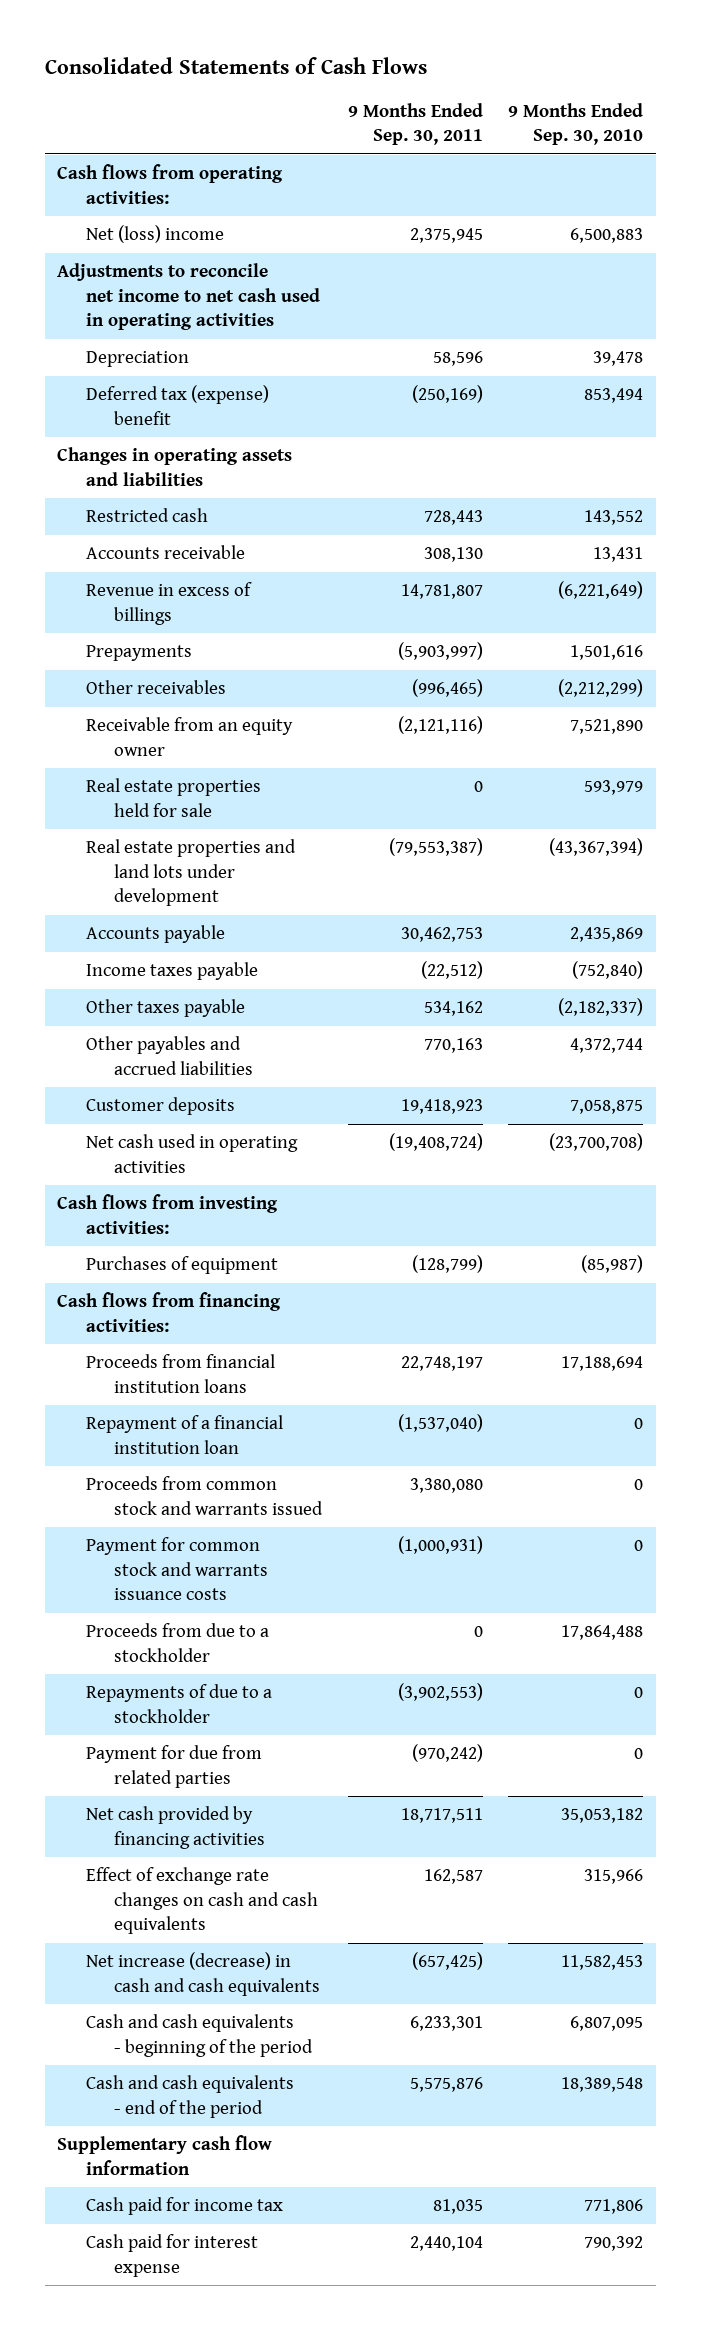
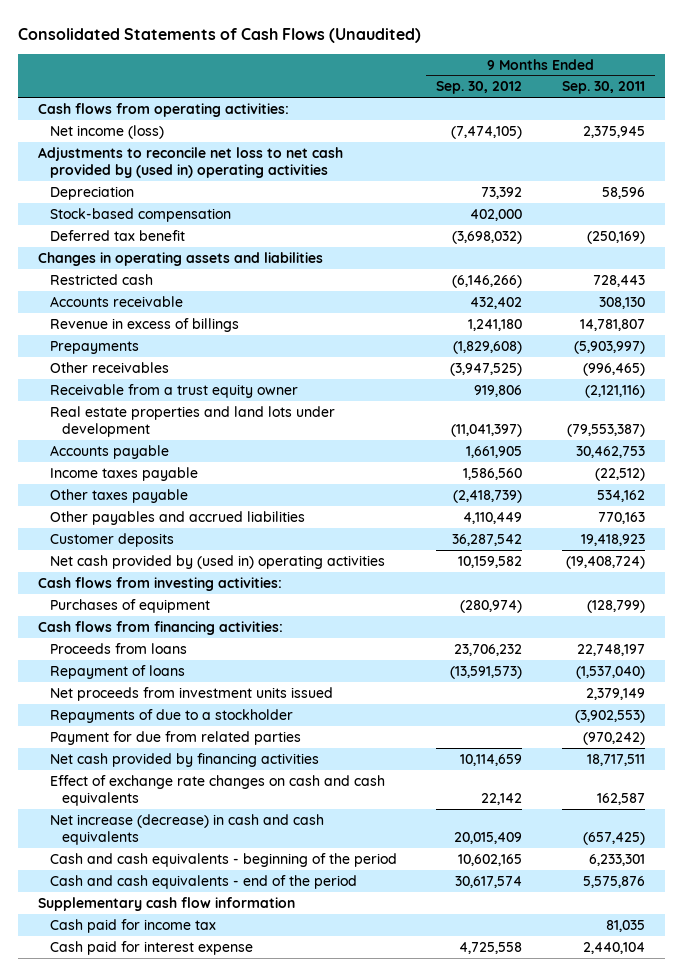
[44,56,427,74] Consolidated Statements of Cash Flows -> [17,27,421,43] Consolidated Statements of Cash Flows (Unaudited)
[508,102,644,145] 9 Months Ended Sep. 30, 2010 -> none
none -> [436,81,523,95] Sep. 30, 2012
[85,225,224,244] Net (loss) income -> [49,124,164,139] Net income (loss)
[57,263,320,330] Adjustments to reconcile net income to net cash used in operating activities -> [37,146,343,179] Adjustments to reconcile net loss to net cash provided by (used in) operating activities
none -> [49,207,231,222] Stock-based compensation
[85,385,269,425] Deferred tax (expense) benefit -> [49,229,185,241] Deferred tax benefit
[85,778,261,817] Real estate properties held for sale -> none
[85,717,293,756] Receivable from an equity owner -> [49,383,298,398] Receivable from a trust equity owner
[85,1134,298,1173] Net cash used in operating activities -> [49,554,385,569] Net cash provided by (used in) operating activities
[85,1476,323,1515] Proceeds from common stock and warrants issued -> none
[85,1537,268,1600] Payment for common stock and warrants issuance costs -> none
[85,1623,269,1662] Proceeds from due to a stockholder -> none
[85,1354,275,1393] Proceeds from financial institution loans -> [49,642,187,654] Proceeds from loans
[85,1415,283,1454] Repayment of a financial institution loan -> [49,664,185,679] Repayment of loans
none -> [49,686,333,701] Net proceeds from investment units issued

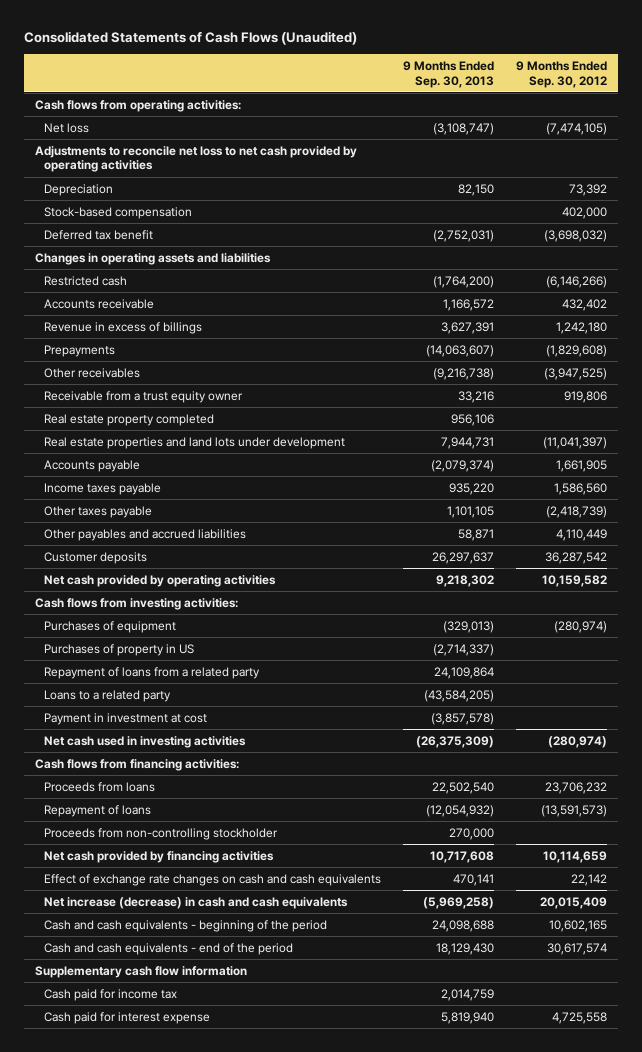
[562,81,646,95] Sep. 30, 2011 -> none
none -> [402,60,494,88] 9 Months Ended Sep. 30, 2013
[49,124,164,139] Net income (loss) -> [43,122,89,133] Net loss
[37,146,343,179] Adjustments to reconcile net loss to net cash provided by (used in) operating activities -> [35,145,358,173] Adjustments to reconcile net loss to net cash provided by operating activities
[468,318,523,331] 1,241,180 -> [556,321,608,334] 1,242,180
none -> [43,413,214,426] Real estate property completed
[49,554,385,569] Net cash provided by (used in) operating activities -> [43,574,276,587] Net cash provided by operating activities
none -> [43,643,194,656] Purchases of property in US
none -> [43,666,260,679] Repayment of loans from a related party
none -> [43,689,171,702] Loans to a related party
none -> [43,712,207,725] Payment in investment at cost
none -> [43,735,246,748] Net cash used in investing activities
[49,686,333,701] Net proceeds from investment units issued -> none
[49,708,293,723] Repayments of due to a stockholder -> none
[49,730,301,745] Payment for due from related parties -> none
none -> [43,827,278,840] Proceeds from non-controlling stockholder

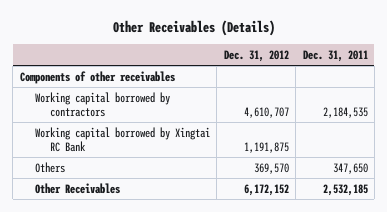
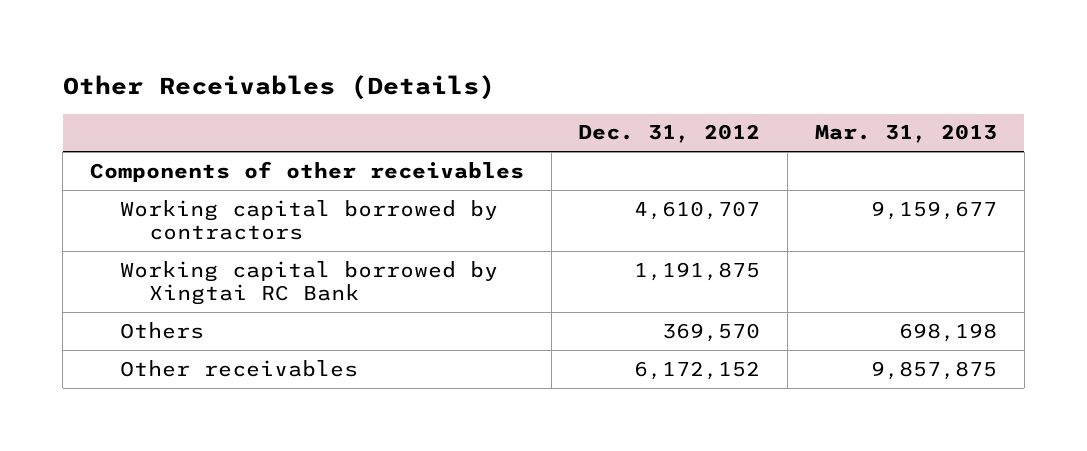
[302,49,368,62] Dec. 31, 2011 -> none
none -> [814,124,997,144] Mar. 31, 2013
[34,182,120,194] Other Receivables -> [119,359,358,377] Other receivables

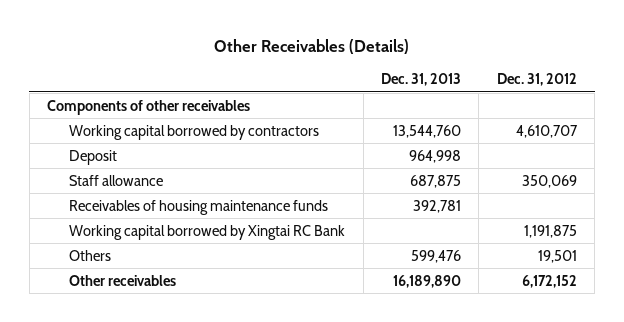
[814,124,997,144] Mar. 31, 2013 -> none
none -> [381,73,462,87] Dec. 31, 2013
none -> [69,149,118,165] Deposit
none -> [69,174,164,186] Staff allowance
none -> [69,199,329,215] Receivables of housing maintenance funds
[662,322,761,342] 369,570 -> [537,249,577,263] 19,501

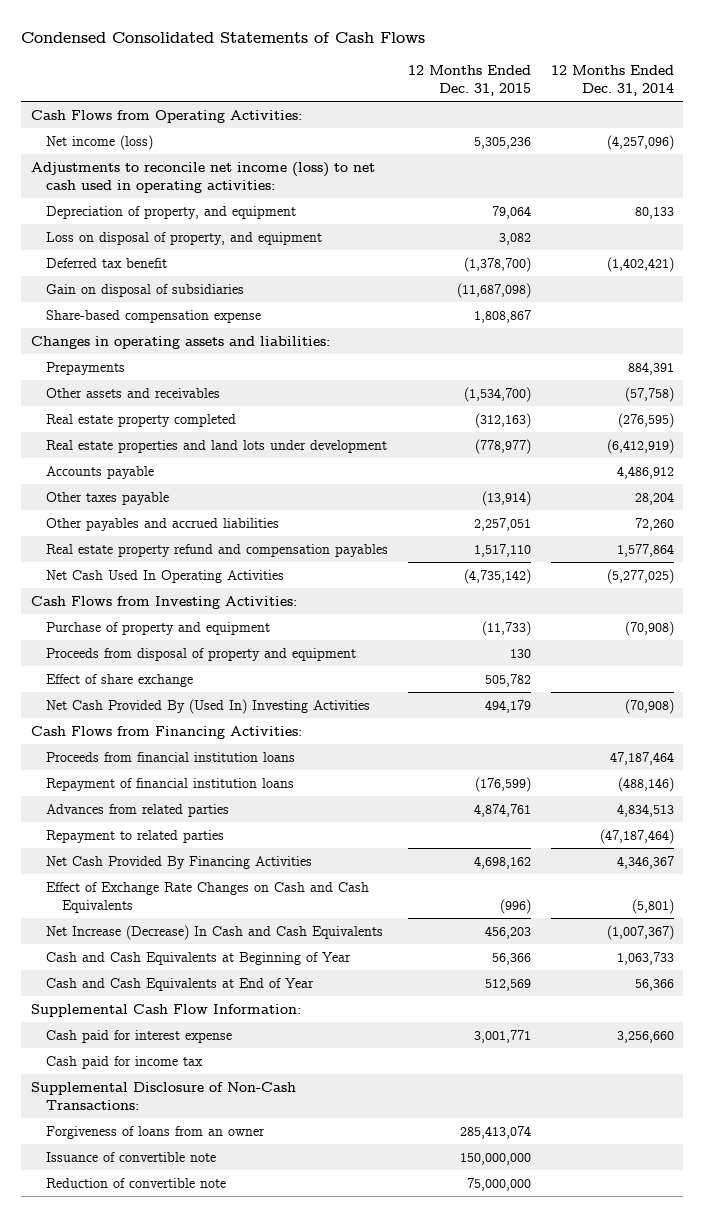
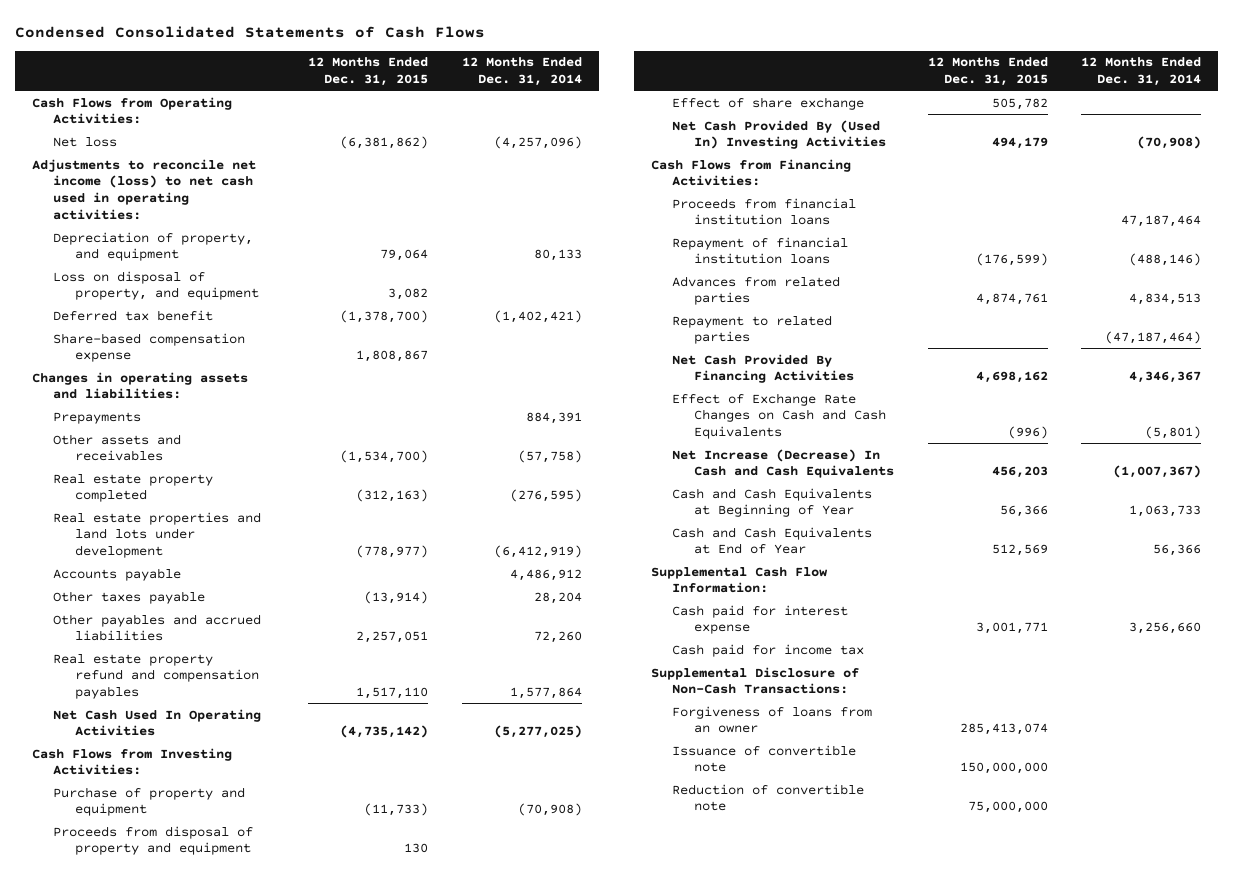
[46,135,154,151] Net income (loss) -> [53,136,118,147] Net loss
[473,137,531,150] 5,305,236 -> [340,135,429,149] (6,381,862)
[46,284,245,298] Gain on disposal of subsidiaries -> none

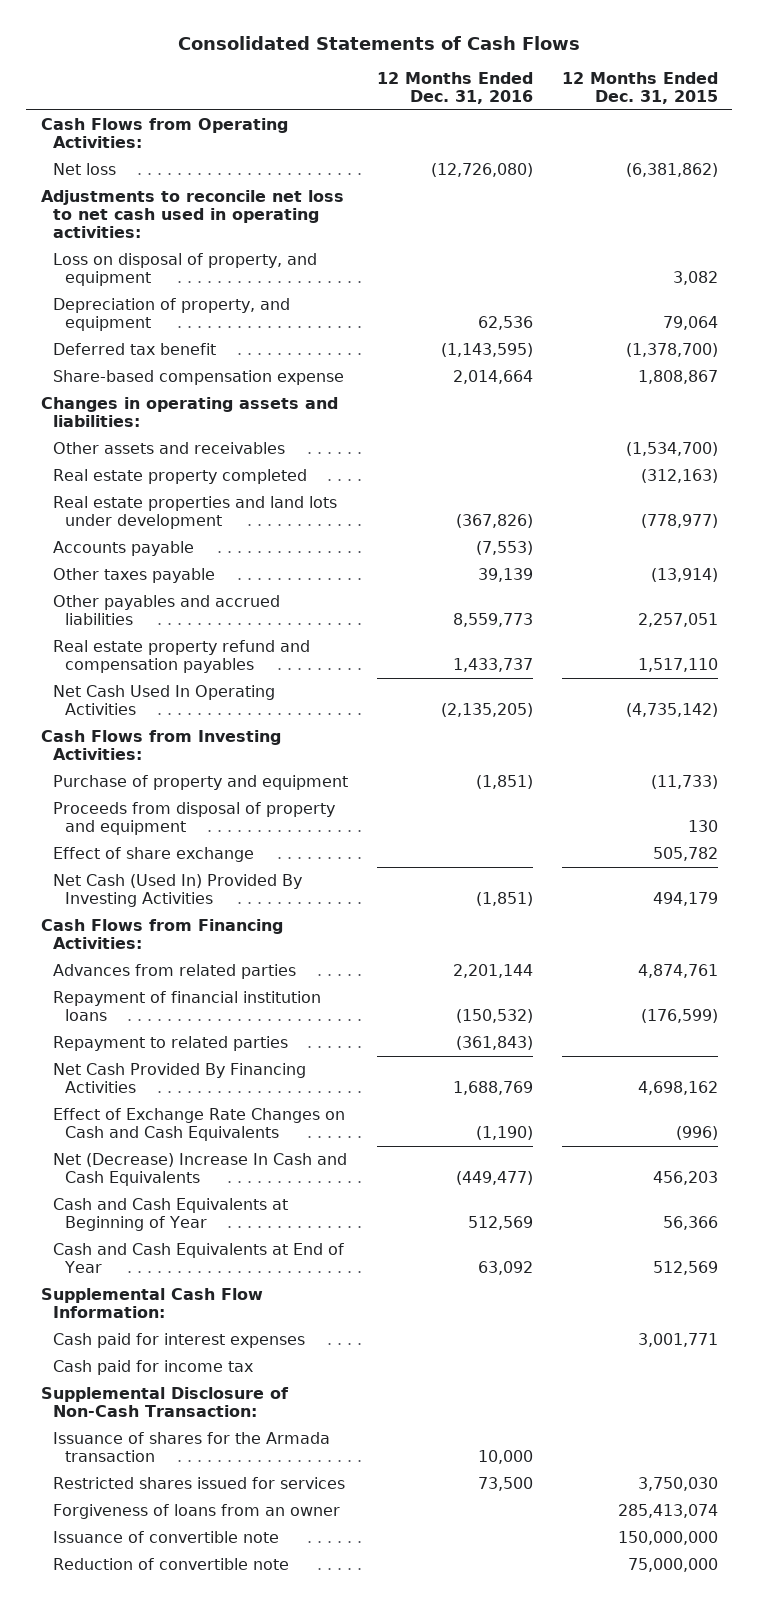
[14,25,485,38] Condensed Consolidated Statements of Cash Flows -> [178,35,581,50] Consolidated Statements of Cash Flows
[462,57,583,86] 12 Months Ended Dec. 31, 2014 -> none
none -> [376,72,533,105] 12 Months Ended Dec. 31, 2016
[31,158,256,220] Adjustments to reconcile net income (loss) to net cash used in operating activities: -> [40,189,344,238] Adjustments to reconcile net loss to net cash used in operating activities:
[53,231,254,262] Depreciation of property, and equipment -> [52,297,290,331] Depreciation of property, and equipment
[53,411,142,424] Prepayments -> none
[672,119,886,150] Net Cash Provided By (Used In) Investing Activities -> [52,873,302,907] Net Cash (Used In) Provided By Investing Activities
[672,197,857,226] Proceeds from financial institution loans -> none
[672,236,849,265] Repayment of financial institution loans -> [52,990,321,1021] Repayment of financial institution loans
[672,448,894,479] Net Increase (Decrease) In Cash and Cash Equivalents -> [52,1152,347,1186] Net (Decrease) Increase In Cash and Cash Equivalents
[672,604,849,635] Cash paid for interest expense -> [52,1332,305,1348] Cash paid for interest expenses
[650,666,859,695] Supplemental Disclosure of Non-Cash Transactions: -> [40,1386,289,1417] Supplemental Disclosure of Non-Cash Transaction:
none -> [52,1431,330,1462] Issuance of shares for the Armada transaction
none -> [52,1476,345,1489] Restricted shares issued for services

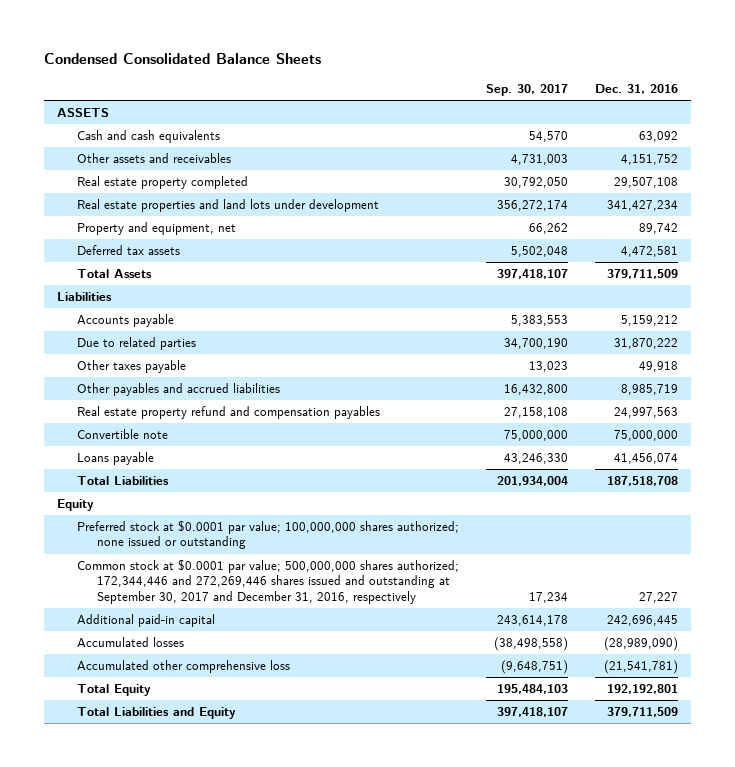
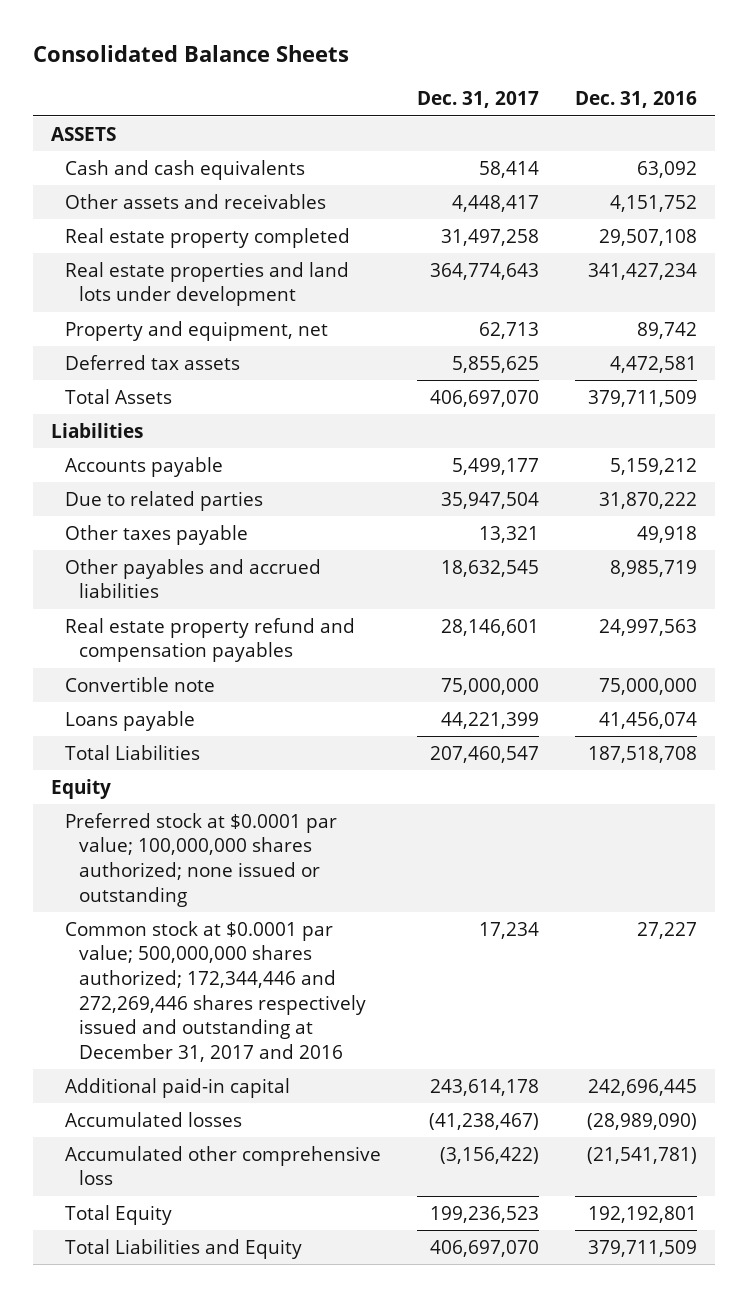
[43,52,321,64] Condensed Consolidated Balance Sheets -> [32,45,349,63] Consolidated Balance Sheets
[485,83,568,96] Sep. 30, 2017 -> none
none -> [416,91,539,109] Dec. 31, 2017
[77,559,460,604] Common stock at $0.0001 par value; 500,000,000 shares authorized; 172,344,446 and 272,269,446 shares issued and outstanding at September 30, 2017 and December 31, 2016, respectively -> [64,920,367,1062] Common stock at $0.0001 par value; 500,000,000 shares authorized; 172,344,446 and 272,269,446 shares respectively issued and outstanding at December 31, 2017 and 2016

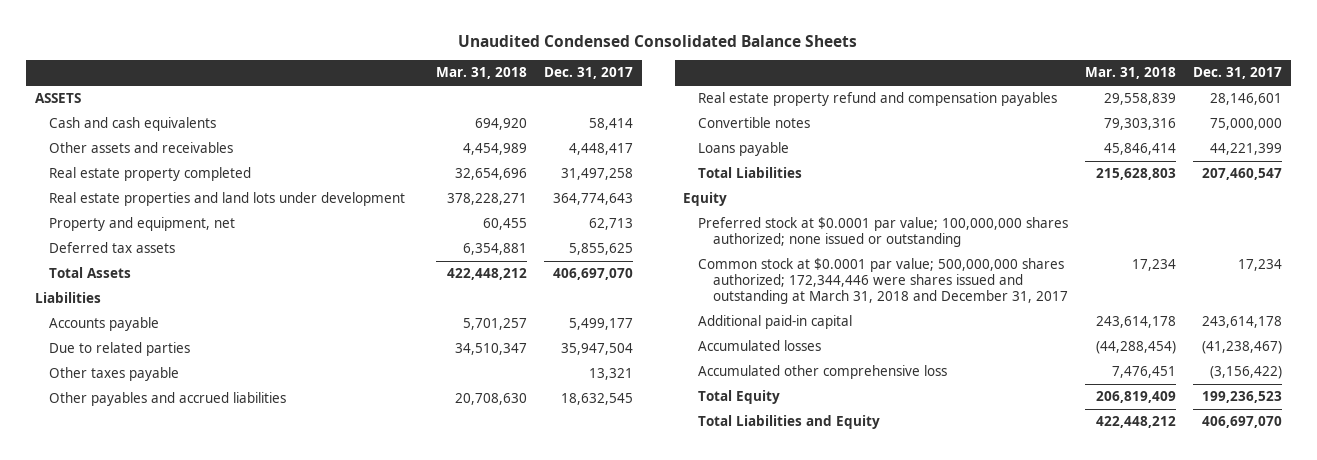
[32,45,349,63] Consolidated Balance Sheets -> [458,34,858,47] Unaudited Condensed Consolidated Balance Sheets
[574,91,697,109] Dec. 31, 2016 -> none
none -> [436,67,528,80] Mar. 31, 2018
[64,676,215,692] Convertible note -> [698,117,811,129] Convertible notes
[64,920,367,1062] Common stock at $0.0001 par value; 500,000,000 shares authorized; 172,344,446 and 272,269,446 shares respectively issued and outstanding at December 31, 2017 and 2016 -> [698,258,1069,305] Common stock at $0.0001 par value; 500,000,000 shares authorized; 172,344,446 were shares issued and outstanding at March 31, 2018 and December 31, 2017

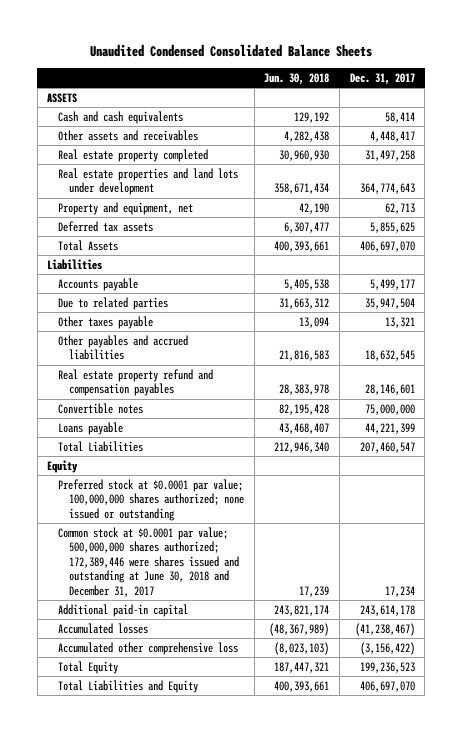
[436,67,528,80] Mar. 31, 2018 -> none
none -> [264,73,330,86] Jun. 30, 2018
[698,258,1069,305] Common stock at $0.0001 par value; 500,000,000 shares authorized; 172,344,446 were shares issued and outstanding at March 31, 2018 and December 31, 2017 -> [58,526,240,597] Common stock at $0.0001 par value; 500,000,000 shares authorized; 172,389,446 were shares issued and outstanding at June 30, 2018 and December 31, 2017

